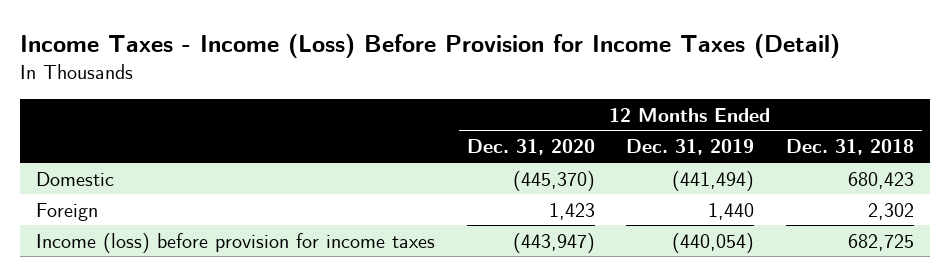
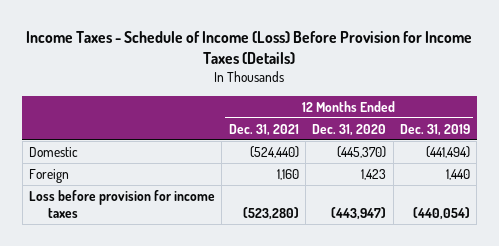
[20,33,841,58] Income Taxes - Income (Loss) Before Provision for Income Taxes (Detail) -> [26,31,473,65] Income Taxes - Schedule of Income (Loss) Before Provision for Income Taxes (Details)
[785,139,914,156] Dec. 31, 2018 -> none
none -> [228,123,299,136] Dec. 31, 2021
[36,232,436,253] Income (loss) before provision for income taxes -> [28,189,215,219] Loss before provision for income taxes

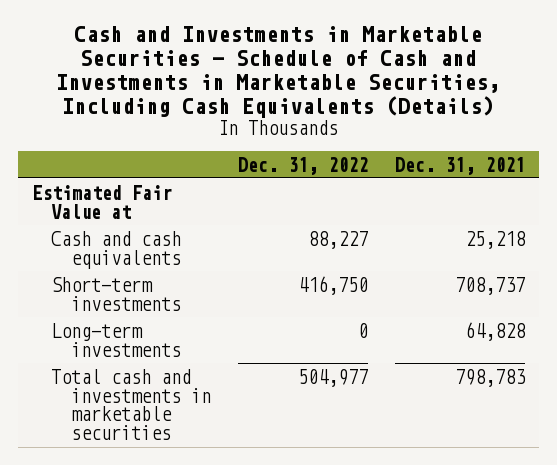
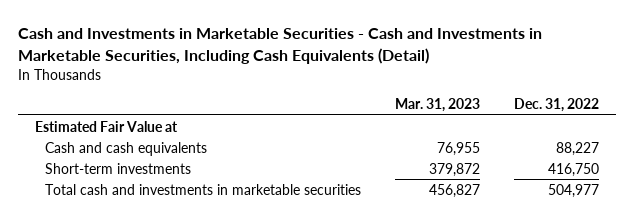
[56,26,501,119] Cash and Investments in Marketable Securities - Schedule of Cash and Investments in Marketable Securities, Including Cash Equivalents (Details) -> [17,28,542,64] Cash and Investments in Marketable Securities - Cash and Investments in Marketable Securities, Including Cash Equivalents (Detail)
[395,156,526,175] Dec. 31, 2021 -> none
none -> [394,98,480,113] Mar. 31, 2023
[51,322,182,357] Long-term investments -> none

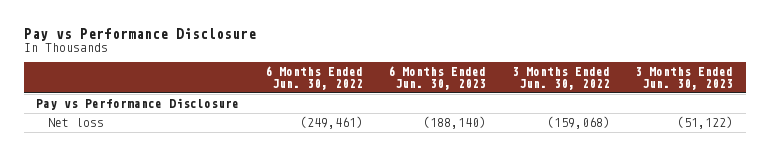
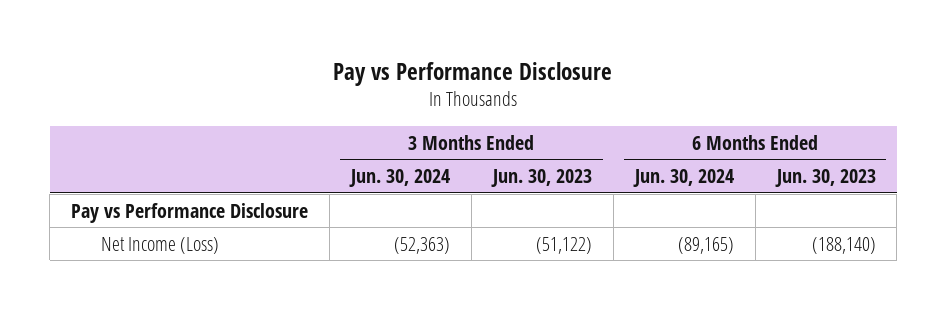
[264,66,363,90] 6 Months Ended Jun. 30, 2022 -> none
[511,67,610,90] 3 Months Ended Jun. 30, 2022 -> none
none -> [349,168,451,187] Jun. 30, 2024
none -> [632,168,734,187] Jun. 30, 2024
[48,118,105,128] Net loss -> [101,236,220,254] Net Income (Loss)

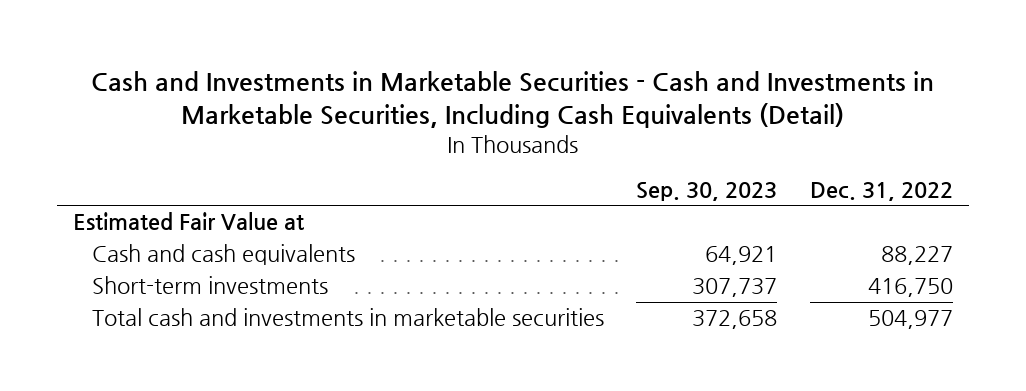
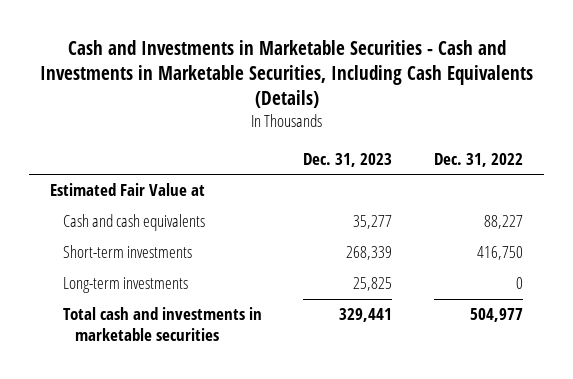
[91,71,935,129] Cash and Investments in Marketable Securities - Cash and Investments in Marketable Securities, Including Cash Equivalents (Detail) -> [39,39,533,109] Cash and Investments in Marketable Securities - Cash and Investments in Marketable Securities, Including Cash Equivalents (Details)
[636,181,778,201] Sep. 30, 2023 -> none
none -> [303,152,393,167] Dec. 31, 2023
none -> [62,277,188,294] Long-term investments

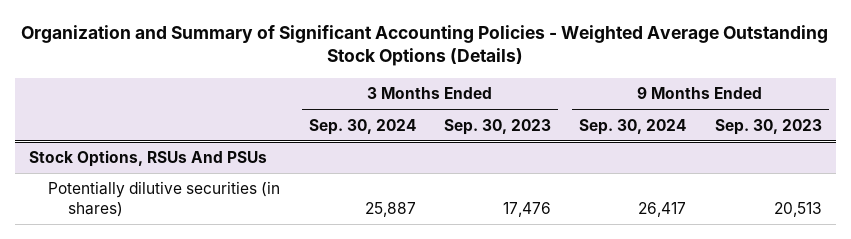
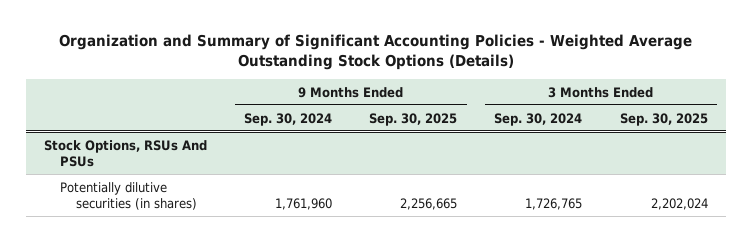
[444,118,552,135] Sep. 30, 2023 -> none
[714,118,822,135] Sep. 30, 2023 -> none
none -> [369,112,458,126] Sep. 30, 2025
none -> [619,112,708,126] Sep. 30, 2025
[364,201,416,217] 25,887 -> [525,198,583,211] 1,726,765
[638,201,687,217] 26,417 -> [275,198,333,211] 1,761,960

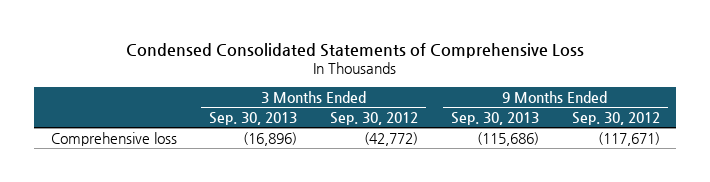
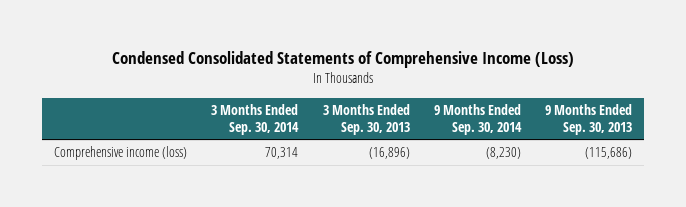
[126,43,585,59] Condensed Consolidated Statements of Comprehensive Loss -> [112,51,575,69] Condensed Consolidated Statements of Comprehensive Income (Loss)
[330,111,419,125] Sep. 30, 2012 -> none
[571,111,660,125] Sep. 30, 2012 -> none
none -> [211,104,300,136] 3 Months Ended Sep. 30, 2014
none -> [433,104,522,136] 9 Months Ended Sep. 30, 2014
[50,131,177,146] Comprehensive loss -> [54,146,188,161] Comprehensive income (loss)

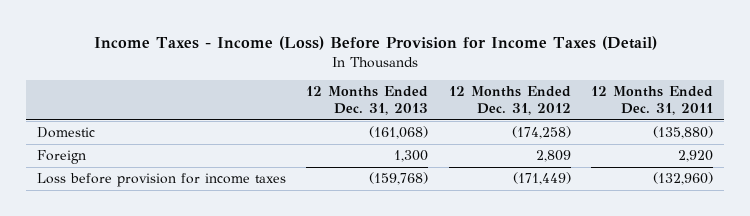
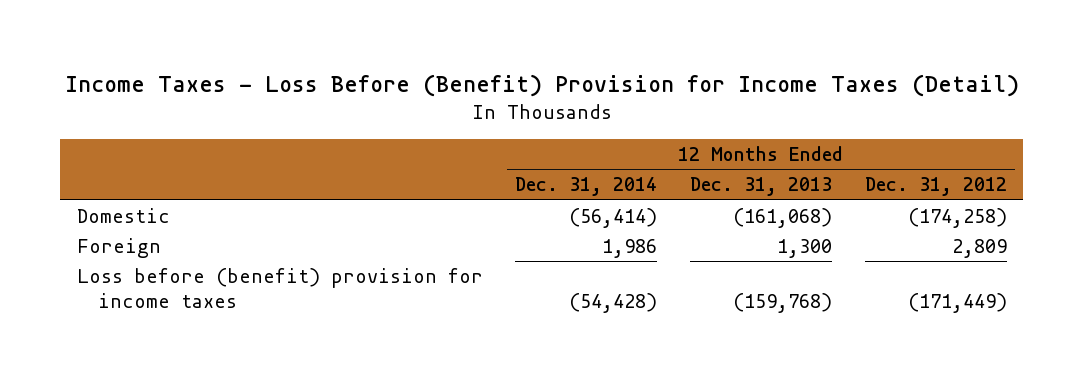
[94,35,658,50] Income Taxes - Income (Loss) Before Provision for Income Taxes (Detail) -> [64,73,1019,97] Income Taxes - Loss Before (Benefit) Provision for Income Taxes (Detail)
[591,86,714,116] 12 Months Ended Dec. 31, 2011 -> none
none -> [515,177,658,197] Dec. 31, 2014
[36,173,286,188] Loss before provision for income taxes -> [76,268,483,309] Loss before (benefit) provision for income taxes

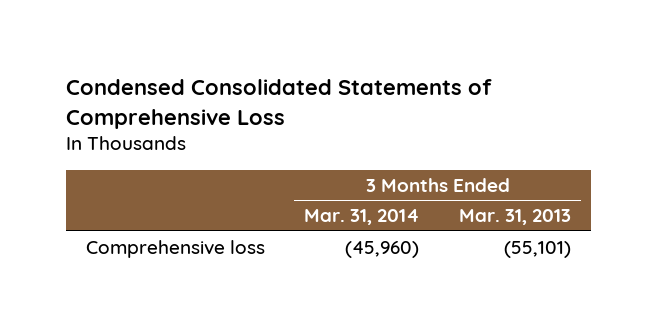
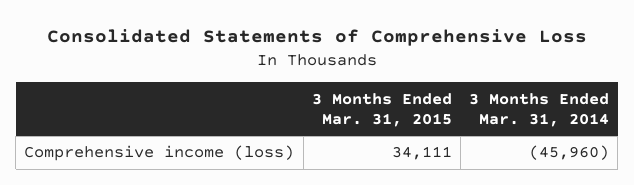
[65,79,492,129] Condensed Consolidated Statements of Comprehensive Loss -> [46,29,587,47] Consolidated Statements of Comprehensive Loss
[459,209,572,226] Mar. 31, 2013 -> none
none -> [311,92,452,127] 3 Months Ended Mar. 31, 2015
[85,240,265,259] Comprehensive loss -> [24,145,295,162] Comprehensive income (loss)

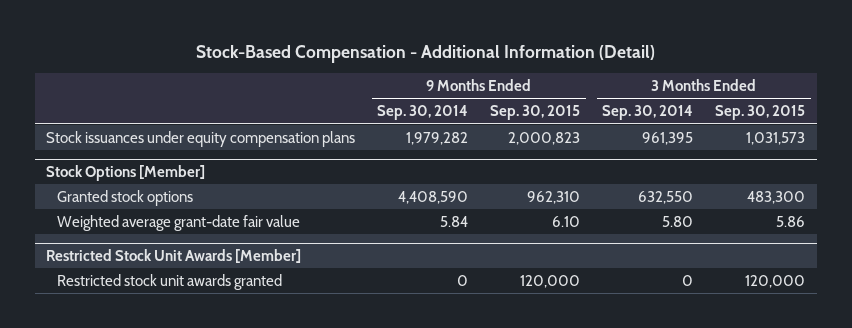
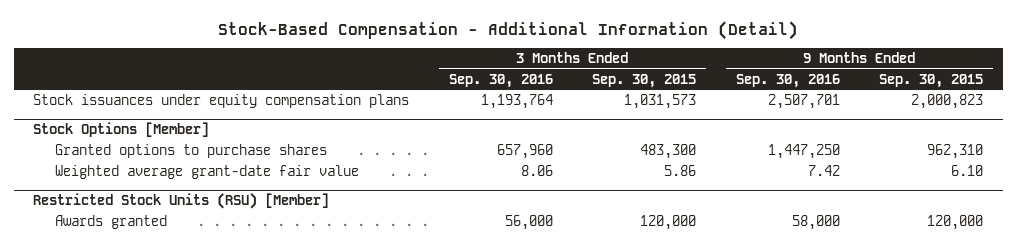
[377,105,469,121] Sep. 30, 2014 -> none
[602,105,694,121] Sep. 30, 2014 -> none
none -> [448,73,553,88] Sep. 30, 2016
none -> [735,73,840,88] Sep. 30, 2016
[57,189,194,206] Granted stock options -> [54,144,327,159] Granted options to purchase shares
[46,249,302,264] Restricted Stock Unit Awards [Member] -> [33,193,330,210] Restricted Stock Units (RSU) [Member]
[57,273,283,290] Restricted stock unit awards granted -> [54,215,167,230] Awards granted

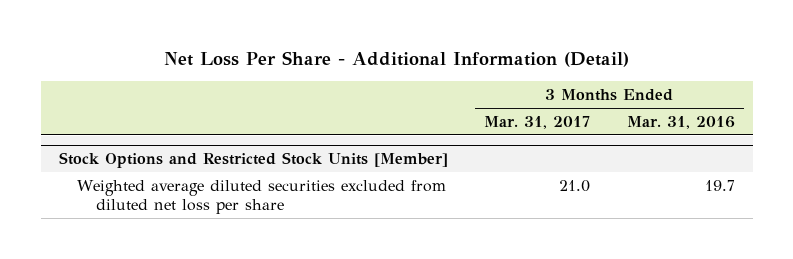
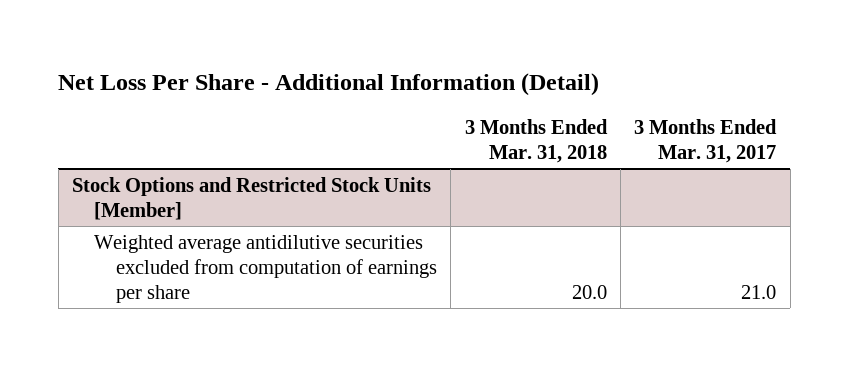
[626,116,735,130] Mar. 31, 2016 -> none
none -> [464,118,608,163] 3 Months Ended Mar. 31, 2018
[77,179,447,214] Weighted average diluted securities excluded from diluted net loss per share -> [93,234,437,303] Weighted average antidilutive securities excluded from computation of earnings per share

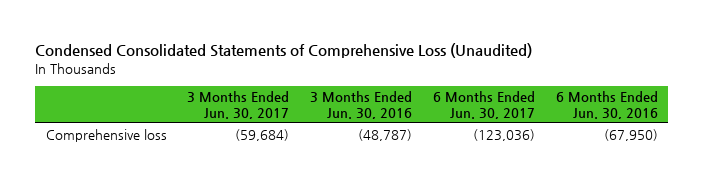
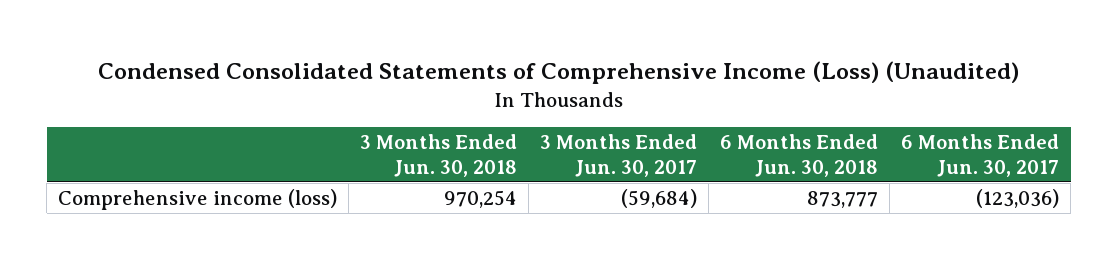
[35,43,533,59] Condensed Consolidated Statements of Comprehensive Loss (Unaudited) -> [97,60,1019,84] Condensed Consolidated Statements of Comprehensive Income (Loss) (Unaudited)
[310,90,413,120] 3 Months Ended Jun. 30, 2016 -> none
[555,90,658,120] 6 Months Ended Jun. 30, 2016 -> none
none -> [360,134,518,177] 3 Months Ended Jun. 30, 2018
none -> [720,134,879,177] 6 Months Ended Jun. 30, 2018
[45,128,167,142] Comprehensive loss -> [58,189,338,211] Comprehensive income (loss)

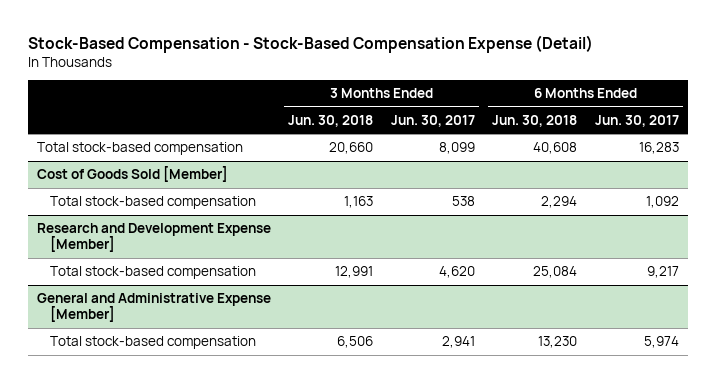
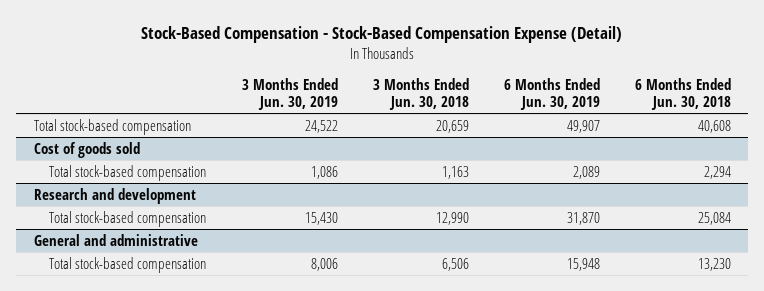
[390,114,475,127] Jun. 30, 2017 -> none
[594,114,679,127] Jun. 30, 2017 -> none
none -> [241,77,338,111] 3 Months Ended Jun. 30, 2019
none -> [503,77,600,111] 6 Months Ended Jun. 30, 2019
[329,142,374,155] 20,660 -> [435,119,469,133] 20,659
[36,166,228,183] Cost of Goods Sold [Member] -> [33,141,140,158] Cost of goods sold
[36,223,271,253] Research and Development Expense [Member] -> [33,187,196,204] Research and development
[335,266,374,279] 12,991 -> [435,211,469,225] 12,990
[36,293,271,323] General and Administrative Expense [Member] -> [33,233,198,246] General and administrative

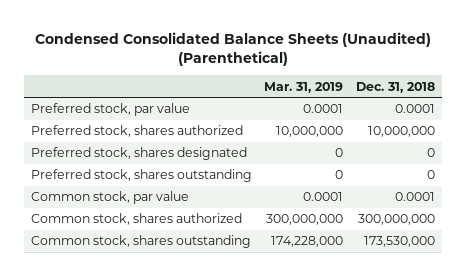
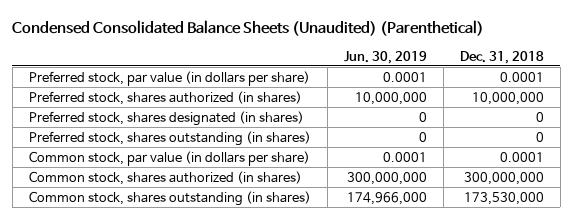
[264,81,344,93] Mar. 31, 2019 -> none
none -> [343,50,427,64] Jun. 30, 2019
[30,103,190,117] Preferred stock, par value -> [28,70,310,86] Preferred stock, par value (in dollars per share)
[30,125,243,138] Preferred stock, shares authorized -> [28,90,302,105] Preferred stock, shares authorized (in shares)
[30,147,247,161] Preferred stock, shares designated -> [28,110,304,126] Preferred stock, shares designated (in shares)
[30,169,252,183] Preferred stock, shares outstanding -> [28,130,311,146] Preferred stock, shares outstanding (in shares)
[30,191,189,205] Common stock, par value -> [28,150,310,166] Common stock, par value (in dollars per share)
[30,213,242,226] Common stock, shares authorized -> [28,170,302,185] Common stock, shares authorized (in shares)
[30,235,251,249] Common stock, shares outstanding -> [28,190,311,206] Common stock, shares outstanding (in shares)

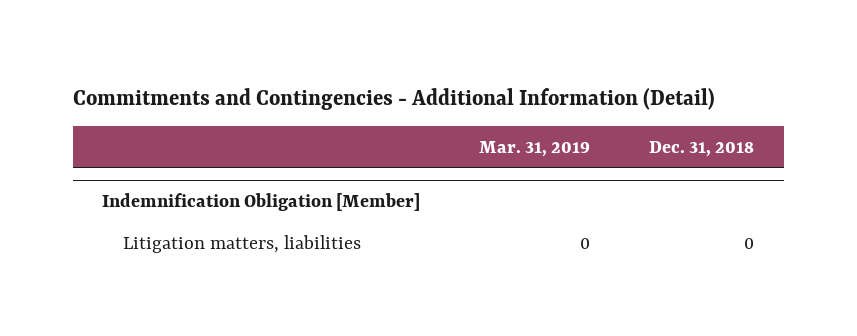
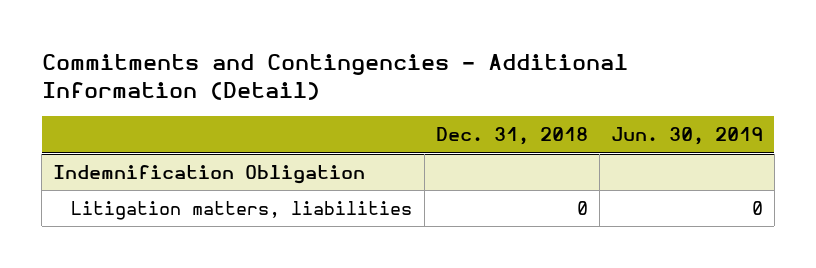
[479,140,591,157] Mar. 31, 2019 -> none
none -> [610,127,763,146] Jun. 30, 2019
[102,193,421,212] Indemnification Obligation [Member] -> [53,165,366,185] Indemnification Obligation

